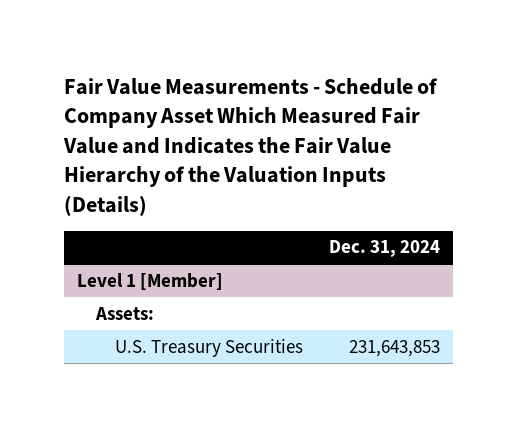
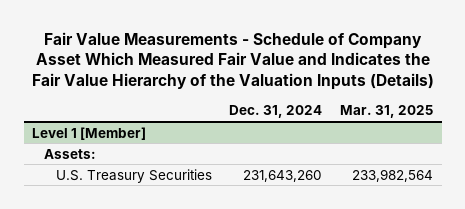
none -> [339,105,433,119] Mar. 31, 2025
[349,339,441,357] 231,643,853 -> [243,169,323,182] 231,643,260

